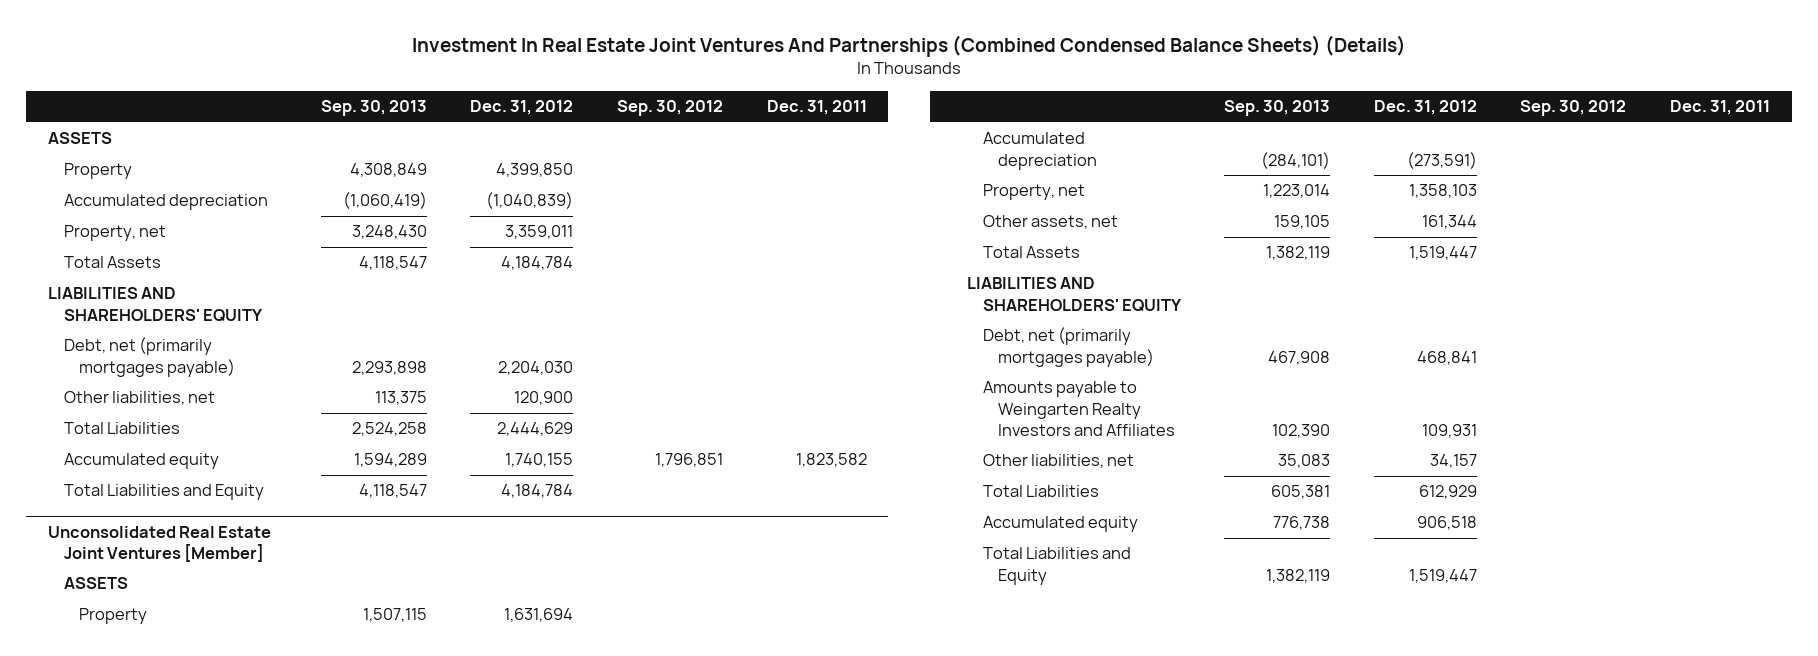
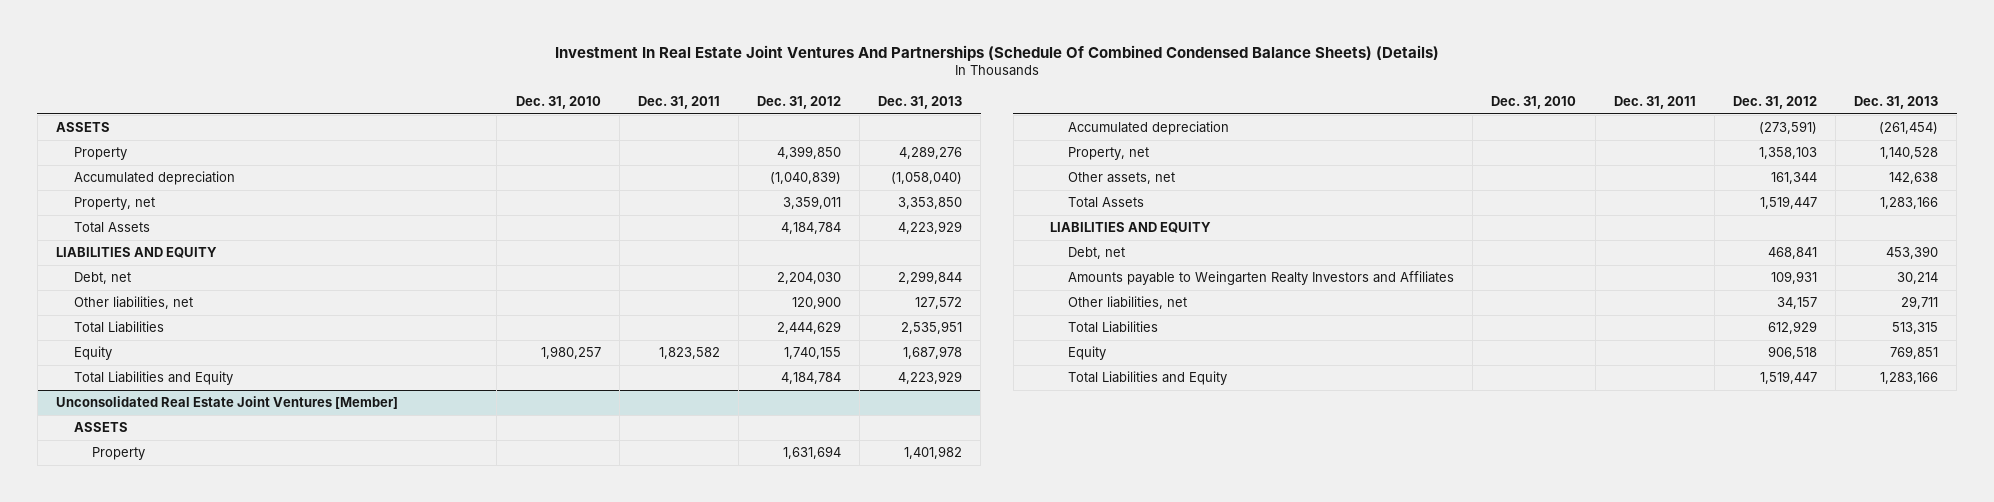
[412,35,1407,58] Investment In Real Estate Joint Ventures And Partnerships (Combined Condensed Balance Sheets) (Details) -> [555,44,1440,61] Investment In Real Estate Joint Ventures And Partnerships (Schedule Of Combined Condensed Balance Sheets) (Details)
[320,100,427,117] Sep. 30, 2013 -> none
[617,100,724,117] Sep. 30, 2012 -> none
none -> [515,95,601,109] Dec. 31, 2010
none -> [878,95,963,109] Dec. 31, 2013
[48,287,263,322] LIABILITIES AND SHAREHOLDERS' EQUITY -> [56,247,218,259] LIABILITIES AND EQUITY
[63,337,236,377] Debt, net (primarily mortgages payable) -> [74,272,132,285] Debt, net
[63,453,219,470] Accumulated equity -> [74,346,113,361] Equity
[967,277,1182,312] LIABILITIES AND SHAREHOLDERS' EQUITY -> [1050,222,1212,234] LIABILITIES AND EQUITY
[982,327,1155,367] Debt, net (primarily mortgages payable) -> [1068,247,1126,260] Debt, net
[982,516,1138,533] Accumulated equity -> [1068,346,1107,361] Equity

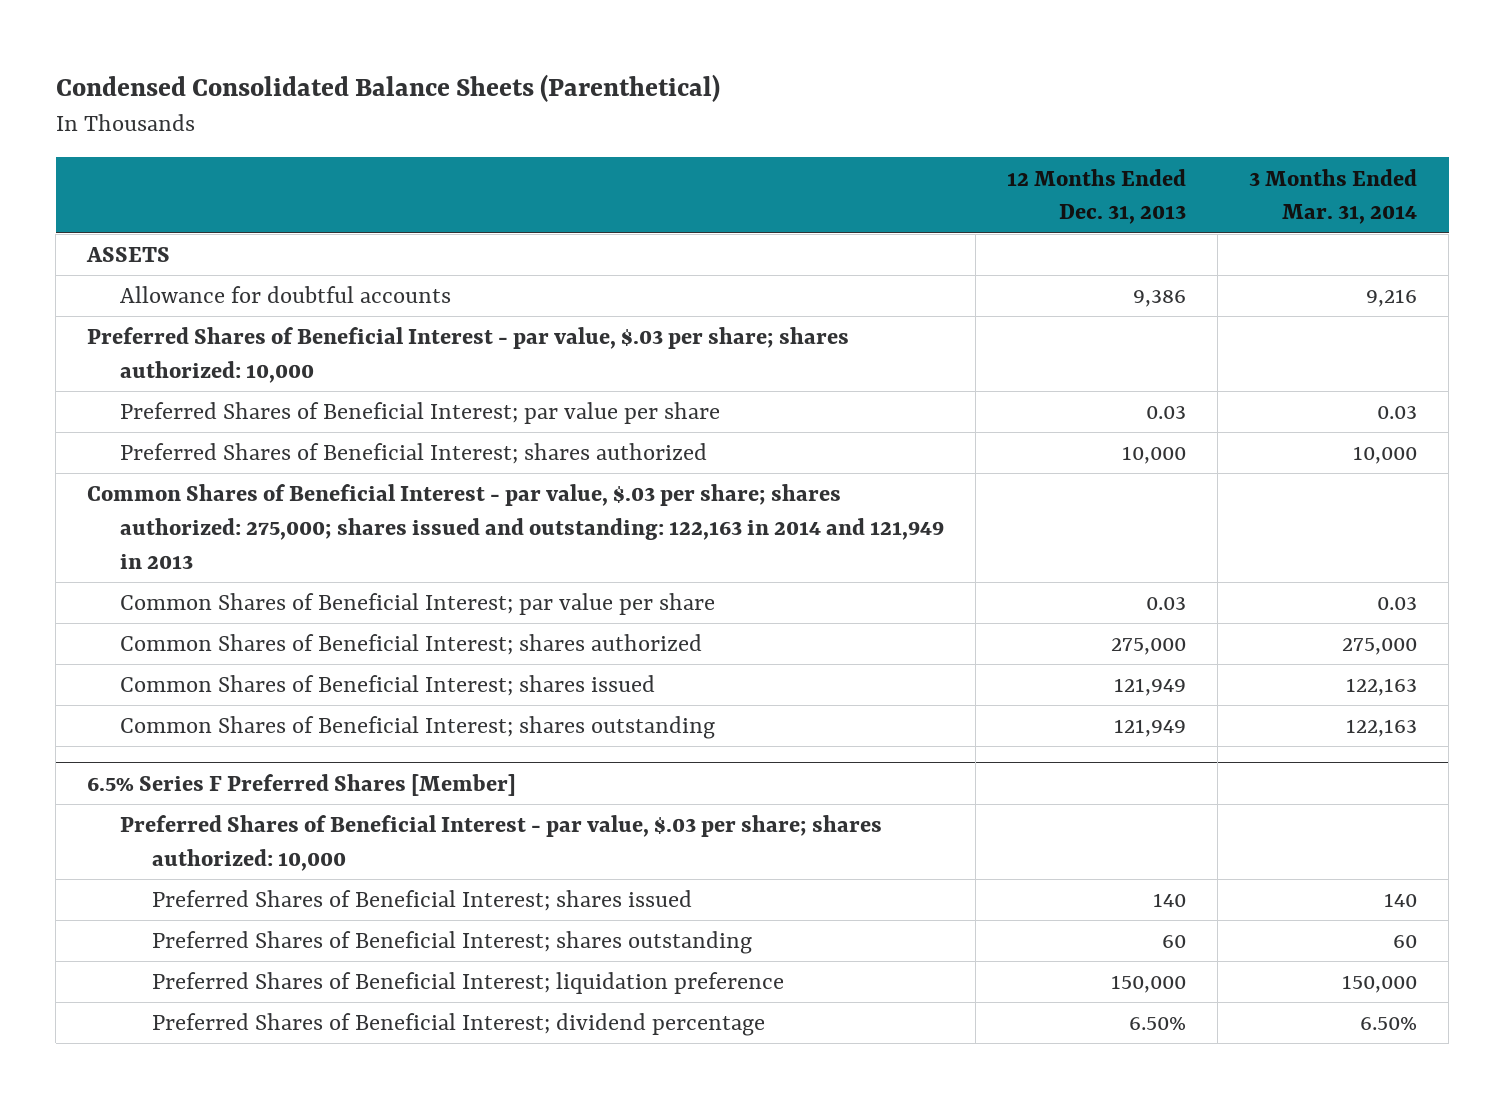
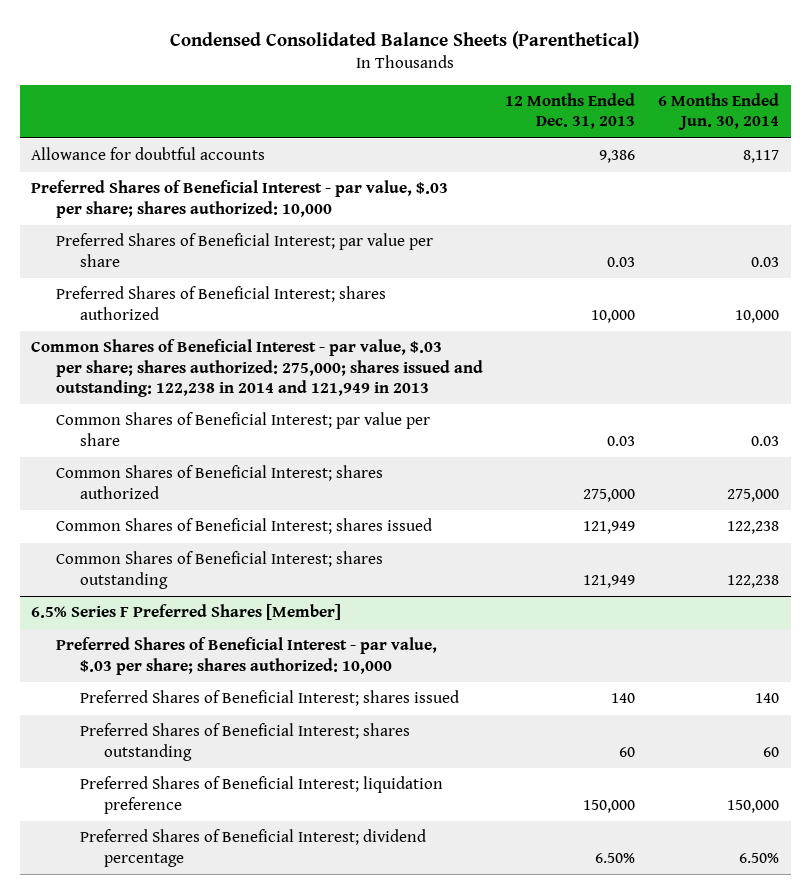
[1249,168,1418,225] 3 Months Ended Mar. 31, 2014 -> none
none -> [658,93,780,131] 6 Months Ended Jun. 30, 2014
[86,247,171,263] ASSETS -> none
[87,484,944,569] Common Shares of Beneficial Interest - par value, $.03 per share; shares authorized: 275,000; shares issued and outstanding: 122,163 in 2014 and 121,949 in 2013 -> [31,339,483,398] Common Shares of Beneficial Interest - par value, $.03 per share; shares authorized: 275,000; shares issued and outstanding: 122,238 in 2014 and 121,949 in 2013

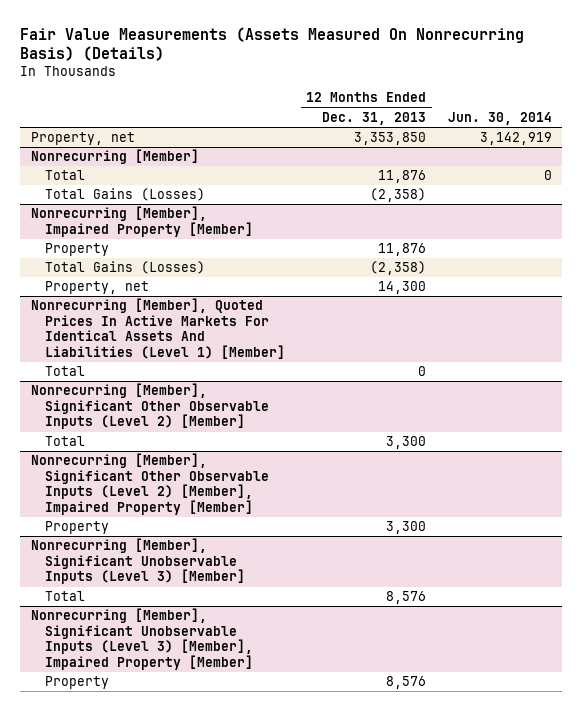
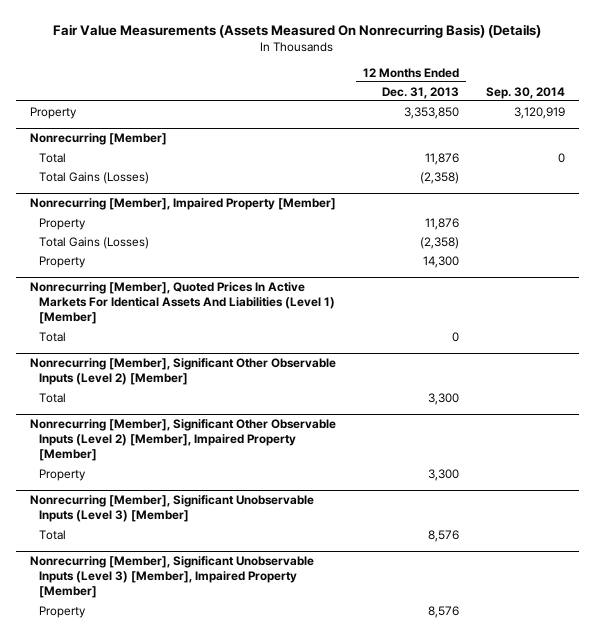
[447,111,552,125] Jun. 30, 2014 -> none
none -> [485,86,565,99] Sep. 30, 2014
[31,132,136,146] Property, net -> [29,106,77,119] Property
[44,281,149,295] Property, net -> [38,255,86,268] Property

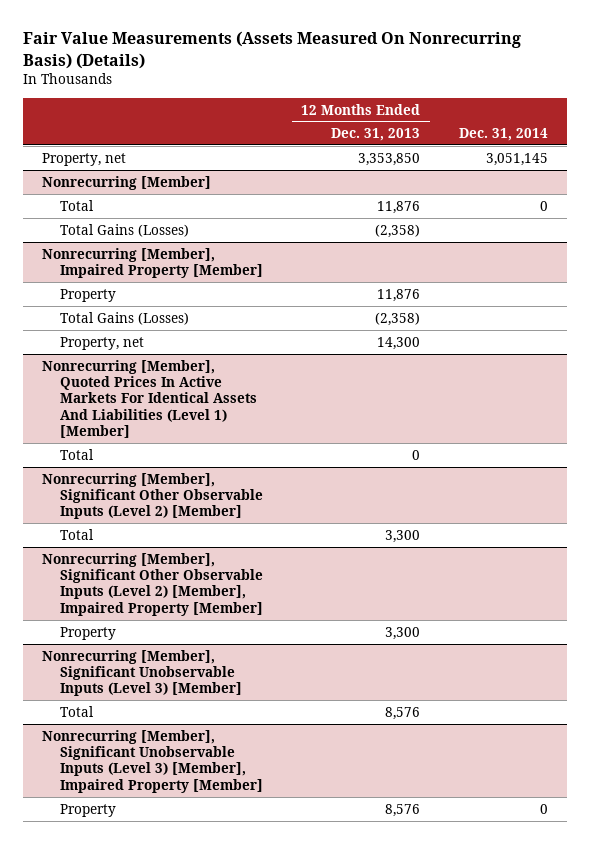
[485,86,565,99] Sep. 30, 2014 -> none
none -> [458,128,548,142] Dec. 31, 2014
[29,106,77,119] Property -> [42,152,127,166] Property, net
[38,255,86,268] Property -> [59,336,144,350] Property, net

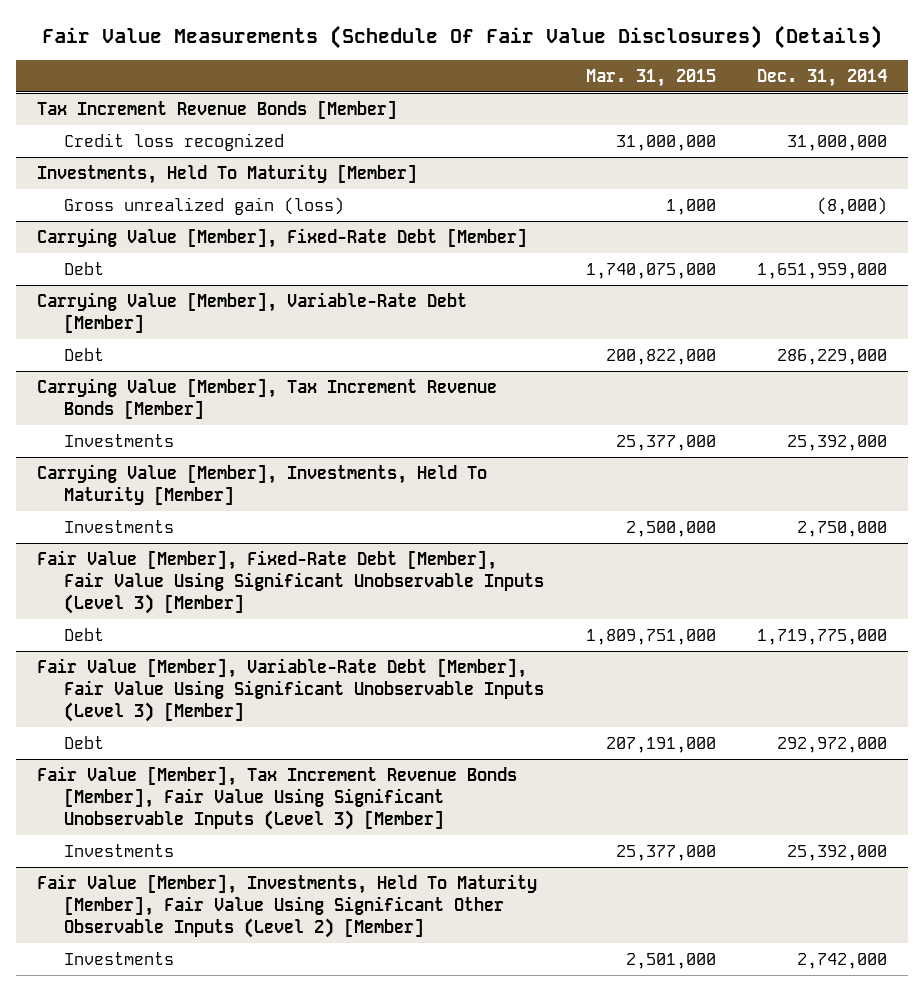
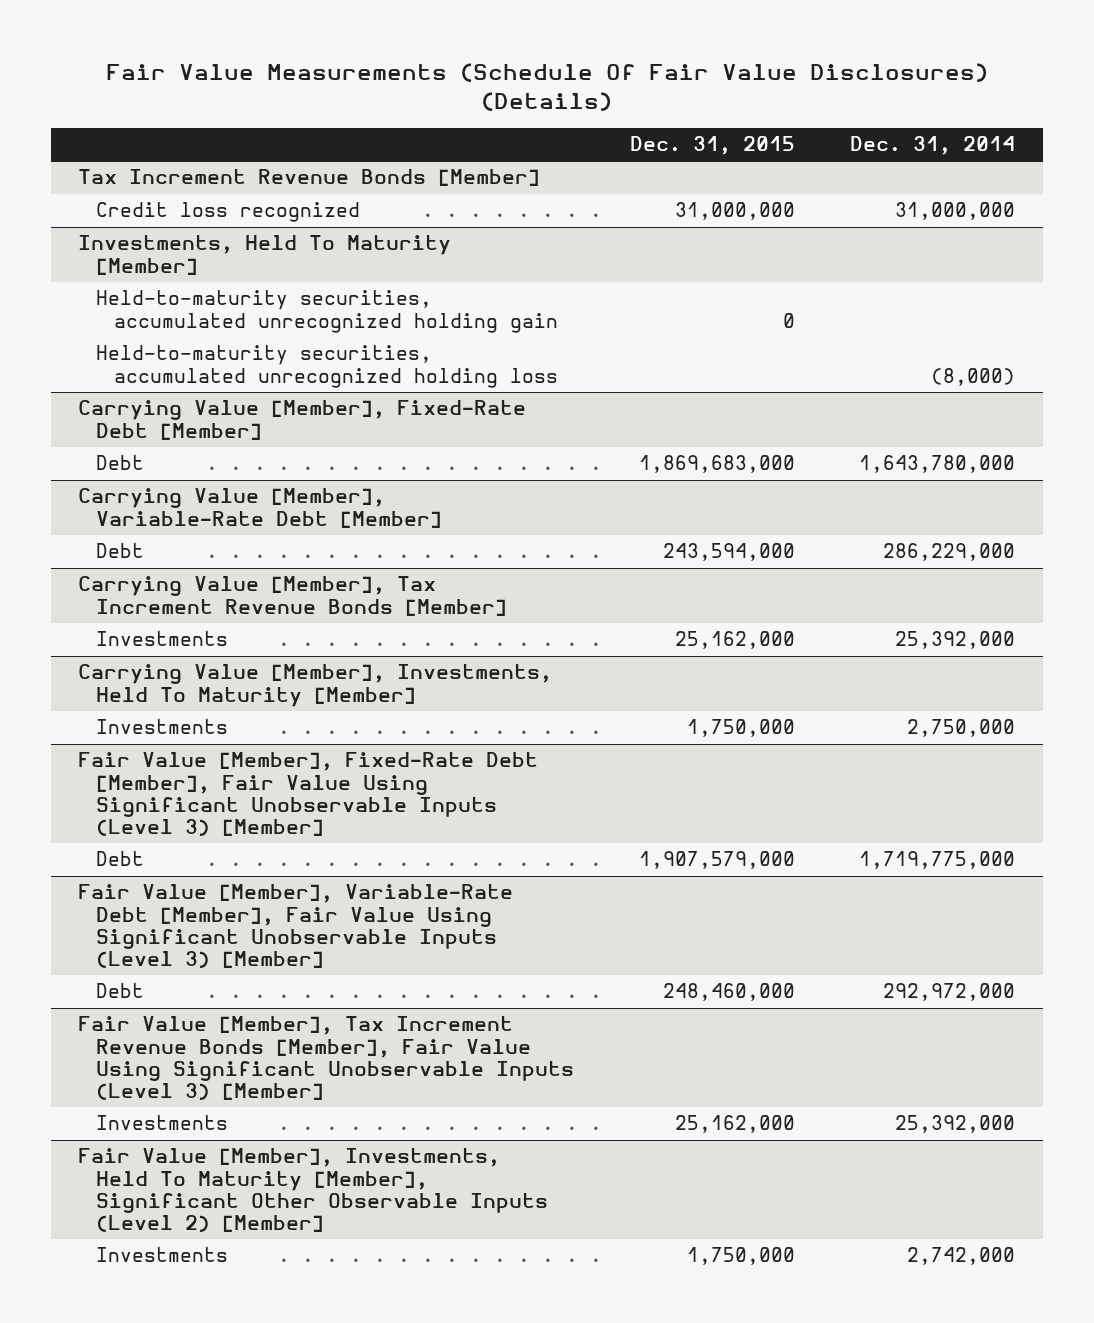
[585,68,716,87] Mar. 31, 2015 -> none
none -> [629,136,795,156] Dec. 31, 2015
[64,196,345,215] Gross unrealized gain (loss) -> none
none -> [96,290,559,333] Held-to-maturity securities, accumulated unrecognized holding gain
none -> [96,345,559,388] Held-to-maturity securities, accumulated unrecognized holding loss
[757,262,888,279] 1,651,959,000 -> [859,455,1016,474] 1,643,780,000
[36,873,537,939] Fair Value [Member], Investments, Held To Maturity [Member], Fair Value Using Significant Other Observable Inputs (Level 2) [Member] -> [78,1148,549,1232] Fair Value [Member], Investments, Held To Maturity [Member], Significant Other Observable Inputs (Level 2) [Member]

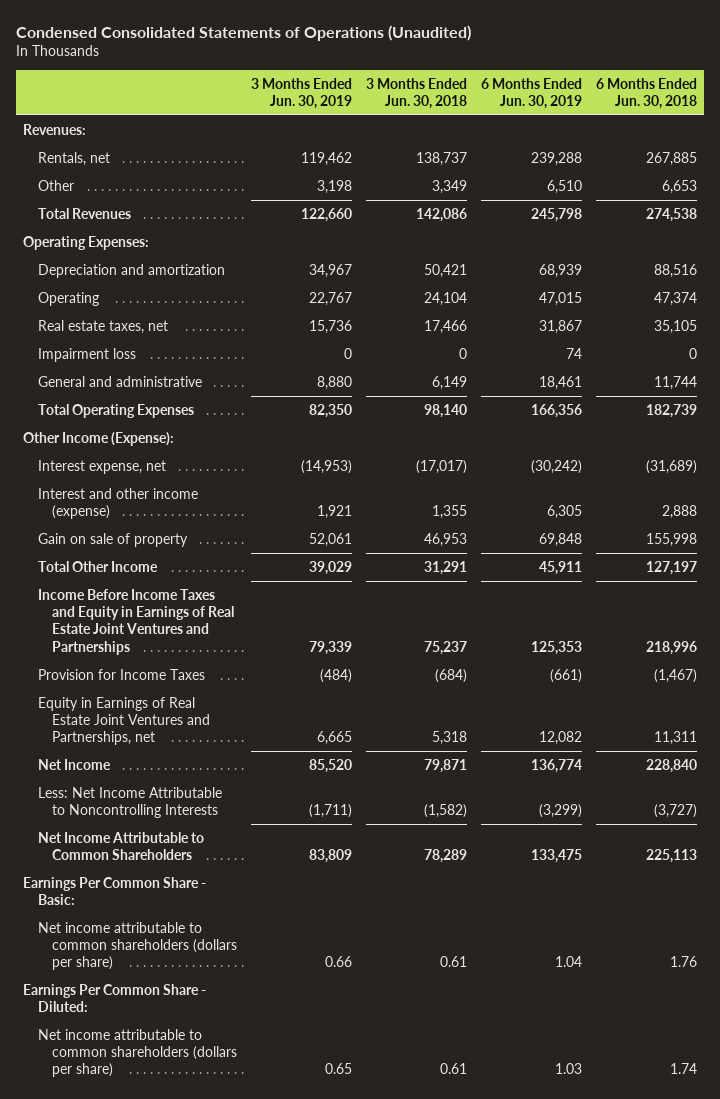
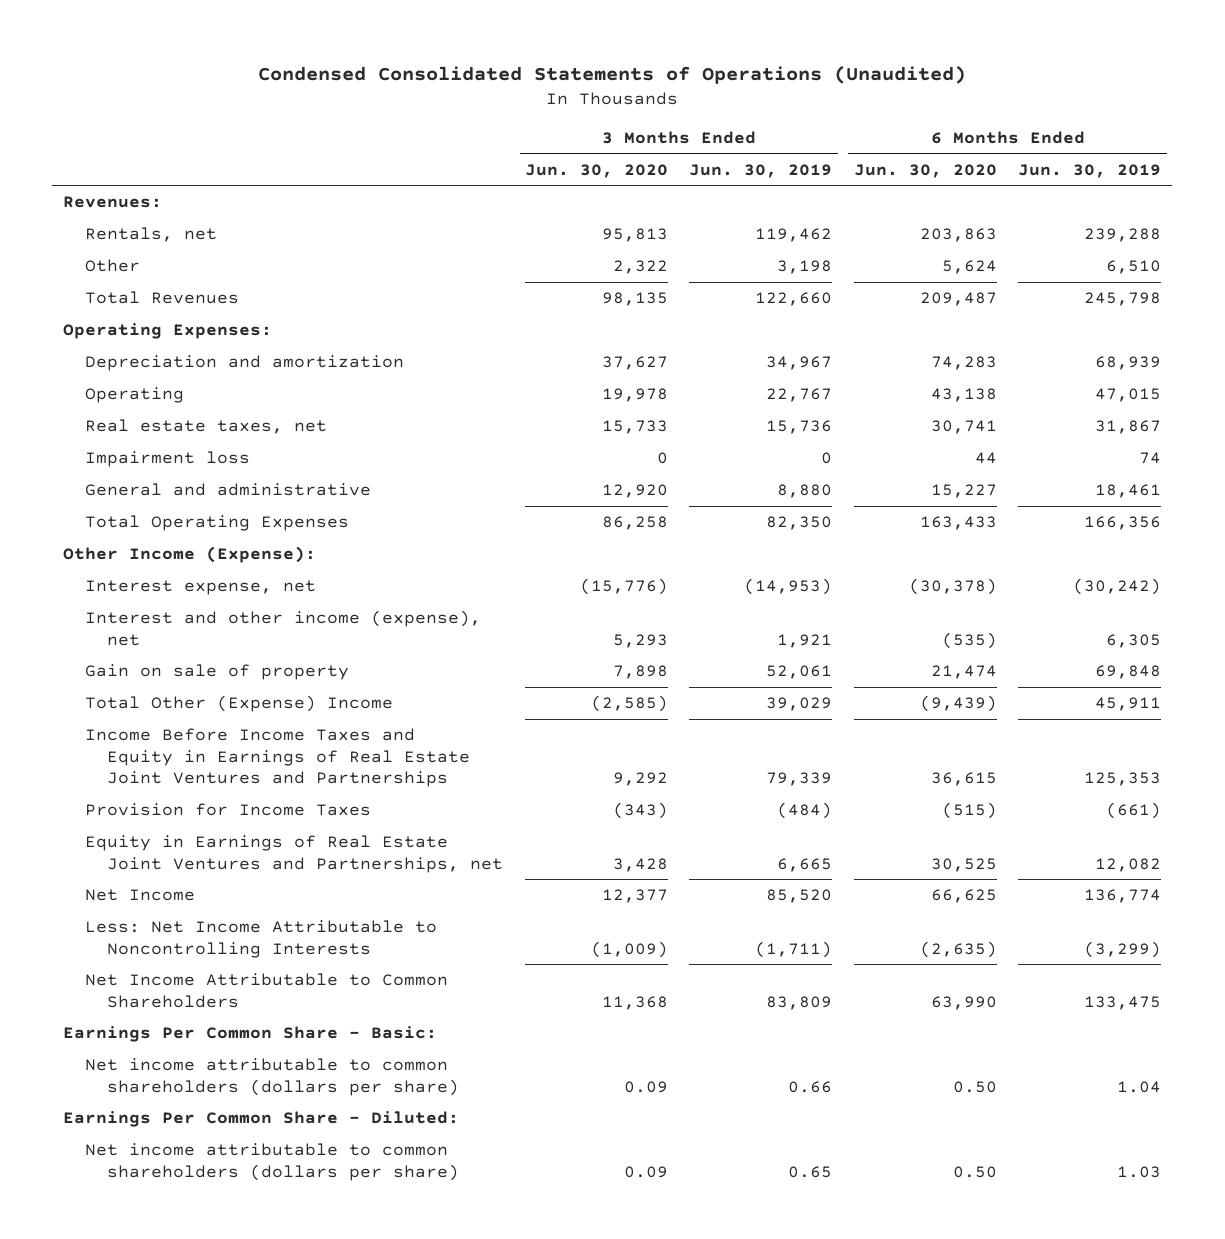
[366,77,468,109] 3 Months Ended Jun. 30, 2018 -> none
[596,77,698,109] 6 Months Ended Jun. 30, 2018 -> none
none -> [524,163,668,178] Jun. 30, 2020
none -> [853,163,997,178] Jun. 30, 2020
[37,487,198,520] Interest and other income (expense) -> [85,610,482,646] Interest and other income (expense), net
[37,560,158,572] Total Other Income -> [85,695,394,713] Total Other (Expense) Income

